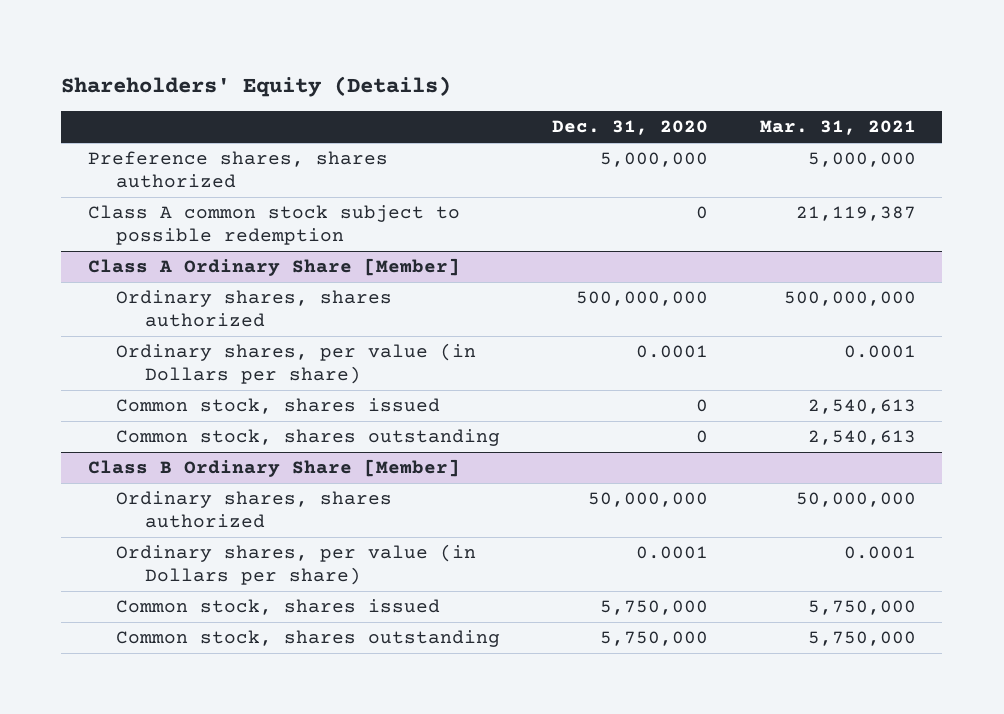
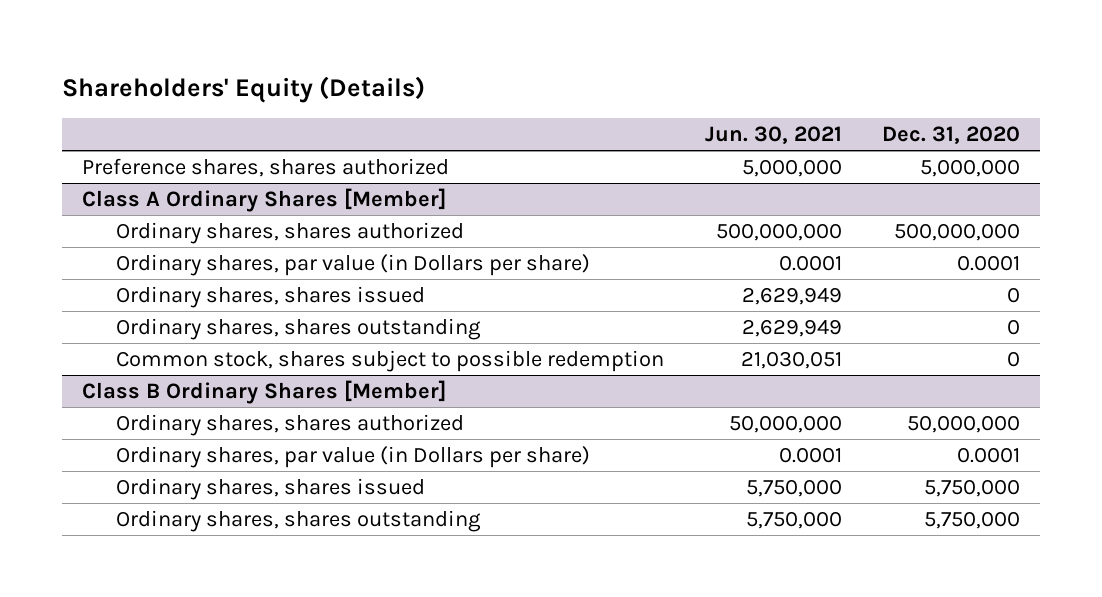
[760,120,917,136] Mar. 31, 2021 -> none
none -> [704,126,842,145] Jun. 30, 2021
[87,205,460,245] Class A common stock subject to possible redemption -> none
[87,258,460,277] Class A Ordinary Share [Member] -> [81,188,446,213] Class A Ordinary Shares [Member]
[116,343,477,384] Ordinary shares, per value (in Dollars per share) -> [116,254,591,277] Ordinary shares, par value (in Dollars per share)
[116,398,441,415] Common stock, shares issued -> [116,286,426,309] Ordinary shares, shares issued
[116,429,501,447] Common stock, shares outstanding -> [116,318,482,341] Ordinary shares, shares outstanding
none -> [116,350,665,373] Common stock, shares subject to possible redemption
[87,459,460,478] Class B Ordinary Share [Member] -> [81,380,446,405] Class B Ordinary Shares [Member]
[116,544,477,585] Ordinary shares, per value (in Dollars per share) -> [116,446,591,469] Ordinary shares, par value (in Dollars per share)
[116,599,441,616] Common stock, shares issued -> [116,478,426,501] Ordinary shares, shares issued
[116,630,501,648] Common stock, shares outstanding -> [116,510,482,533] Ordinary shares, shares outstanding

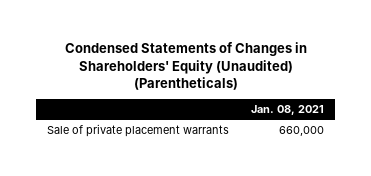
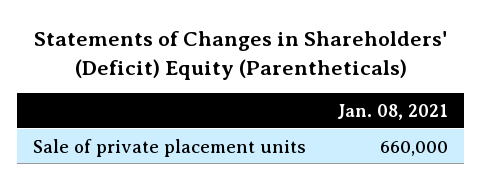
[64,42,307,91] Condensed Statements of Changes in Shareholders' Equity (Unaudited) (Parentheticals) -> [33,30,447,80] Statements of Changes in Shareholders' (Deficit) Equity (Parentheticals)
[46,124,229,138] Sale of private placement warrants -> [32,138,306,157] Sale of private placement units

